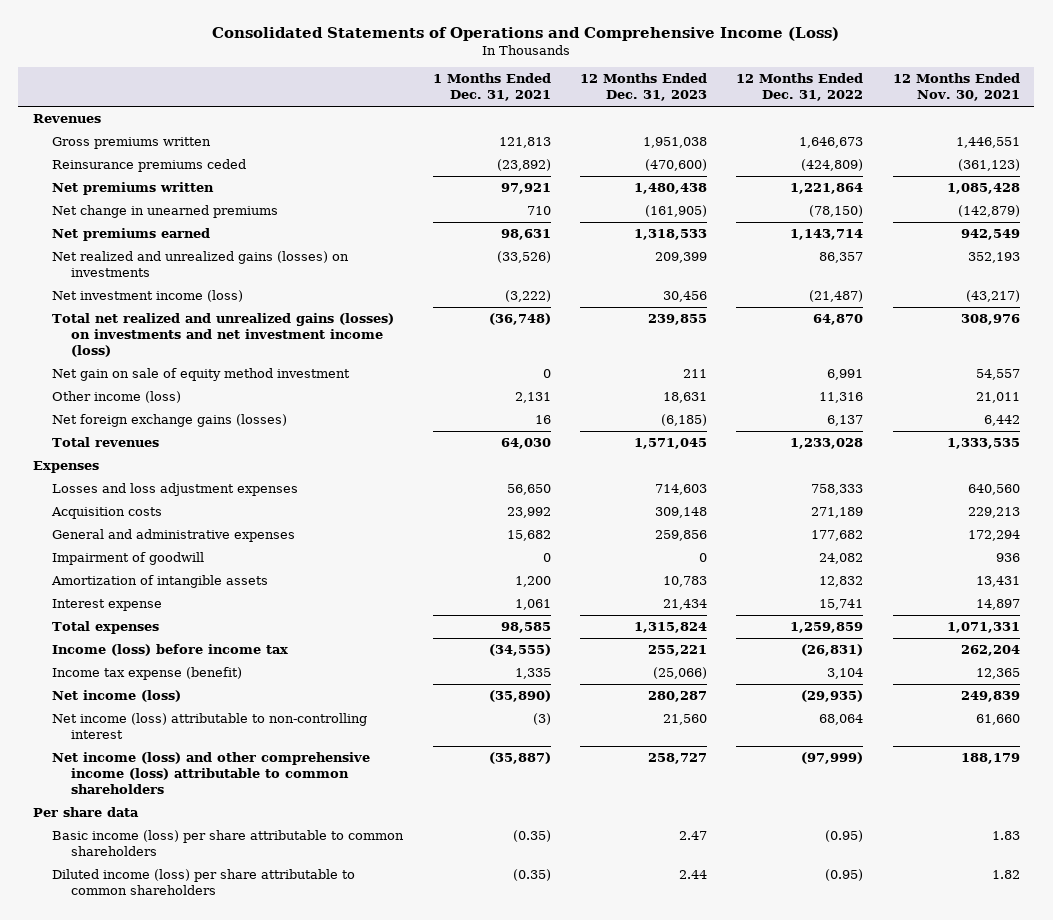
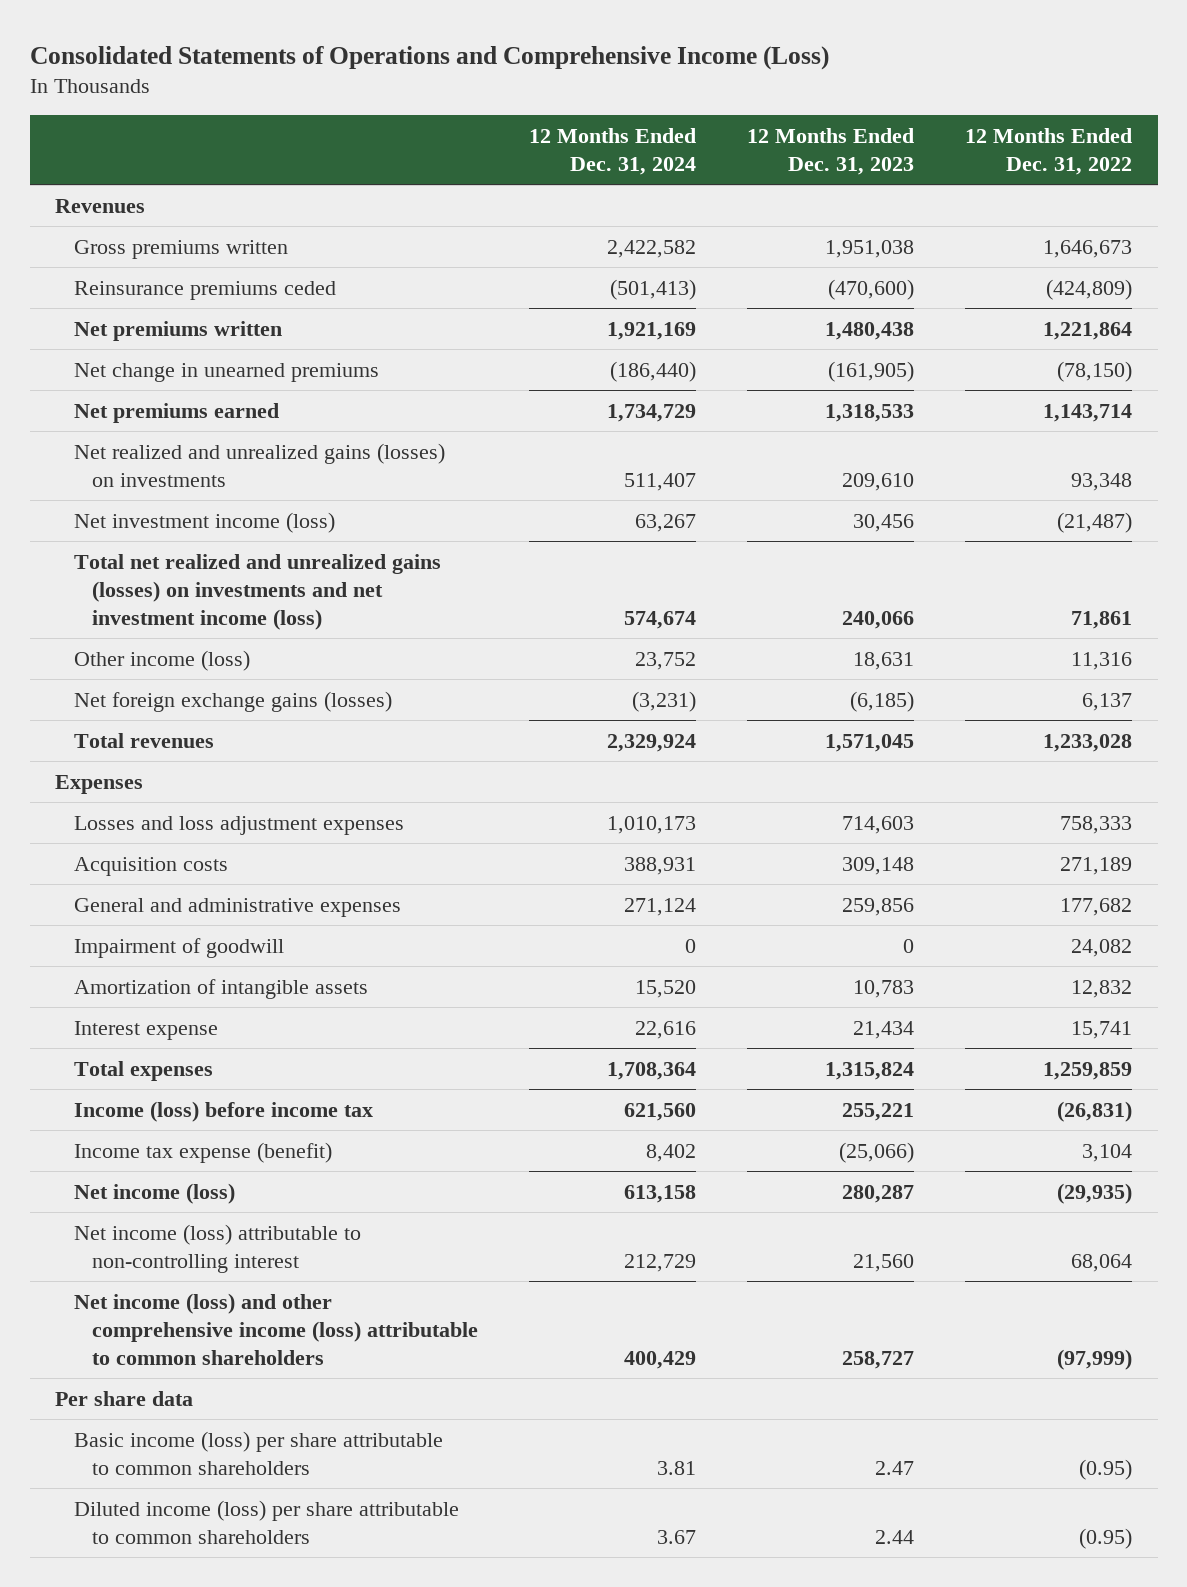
[432,73,551,102] 1 Months Ended Dec. 31, 2021 -> none
[892,73,1020,102] 12 Months Ended Nov. 30, 2021 -> none
none -> [529,127,697,175] 12 Months Ended Dec. 31, 2024
[654,252,707,264] 209,399 -> [842,472,915,491] 209,610
[819,252,864,264] 86,357 -> [1071,472,1133,491] 93,348
[52,368,351,382] Net gain on sale of equity method investment -> none
[647,314,707,326] 239,855 -> [842,610,915,629] 240,066
[813,314,864,326] 64,870 -> [1071,610,1133,629] 71,861

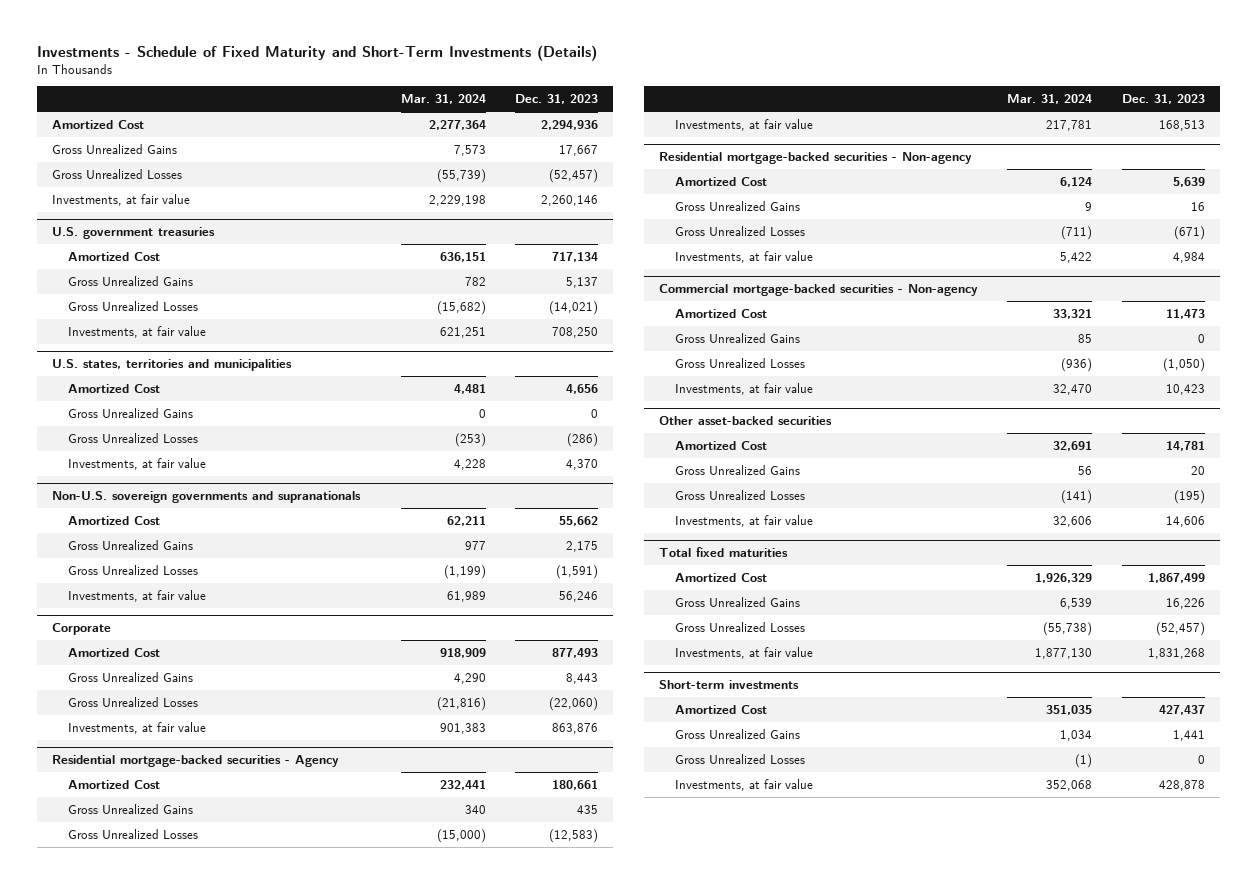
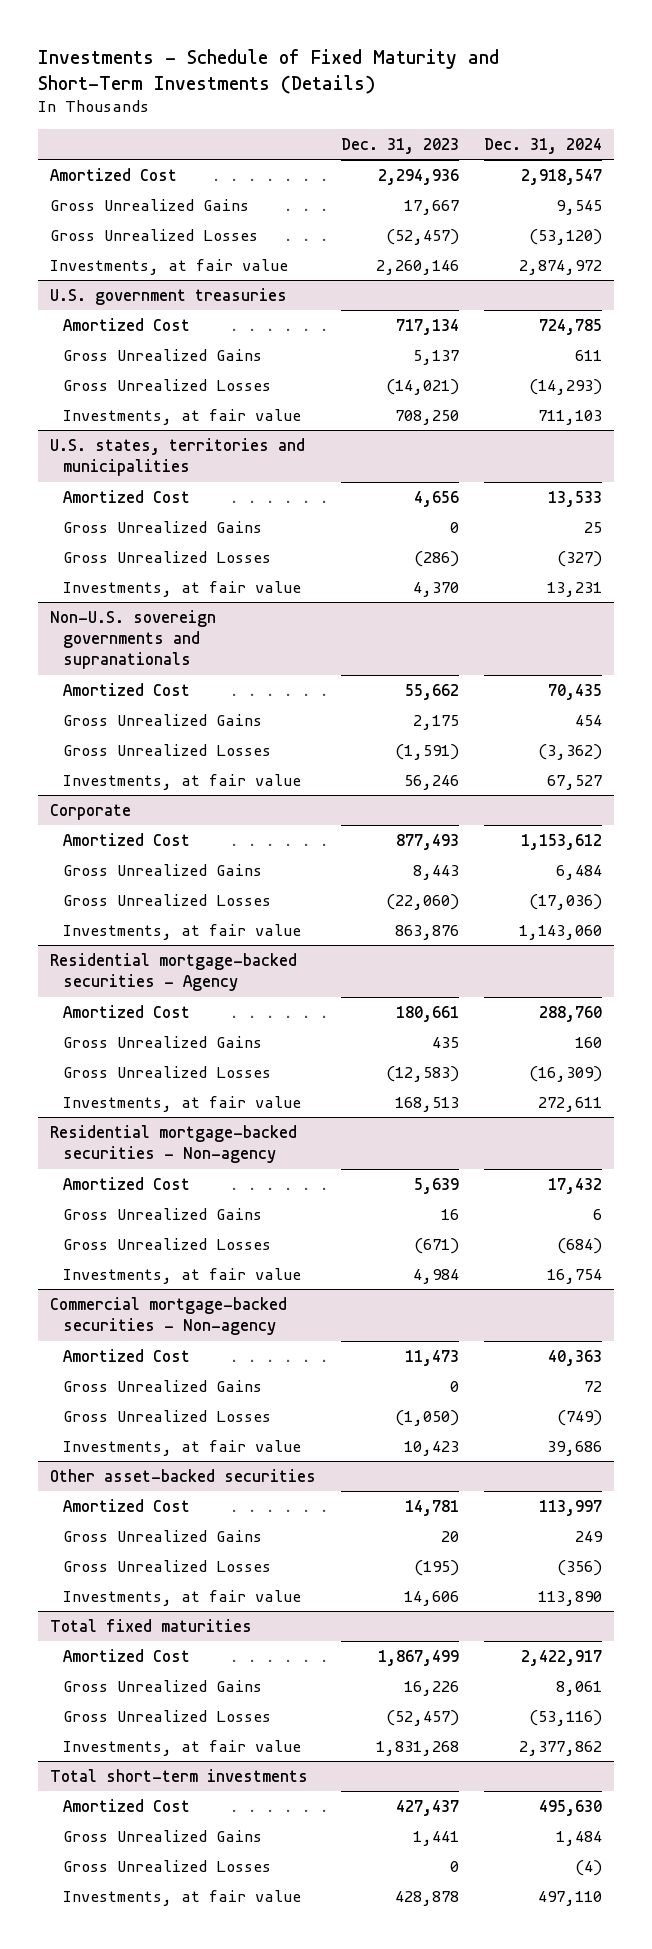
[400,94,486,105] Mar. 31, 2024 -> none
none -> [484,137,603,154] Dec. 31, 2024
[658,680,799,690] Short-term investments -> [50,1768,309,1782] Total short-term investments

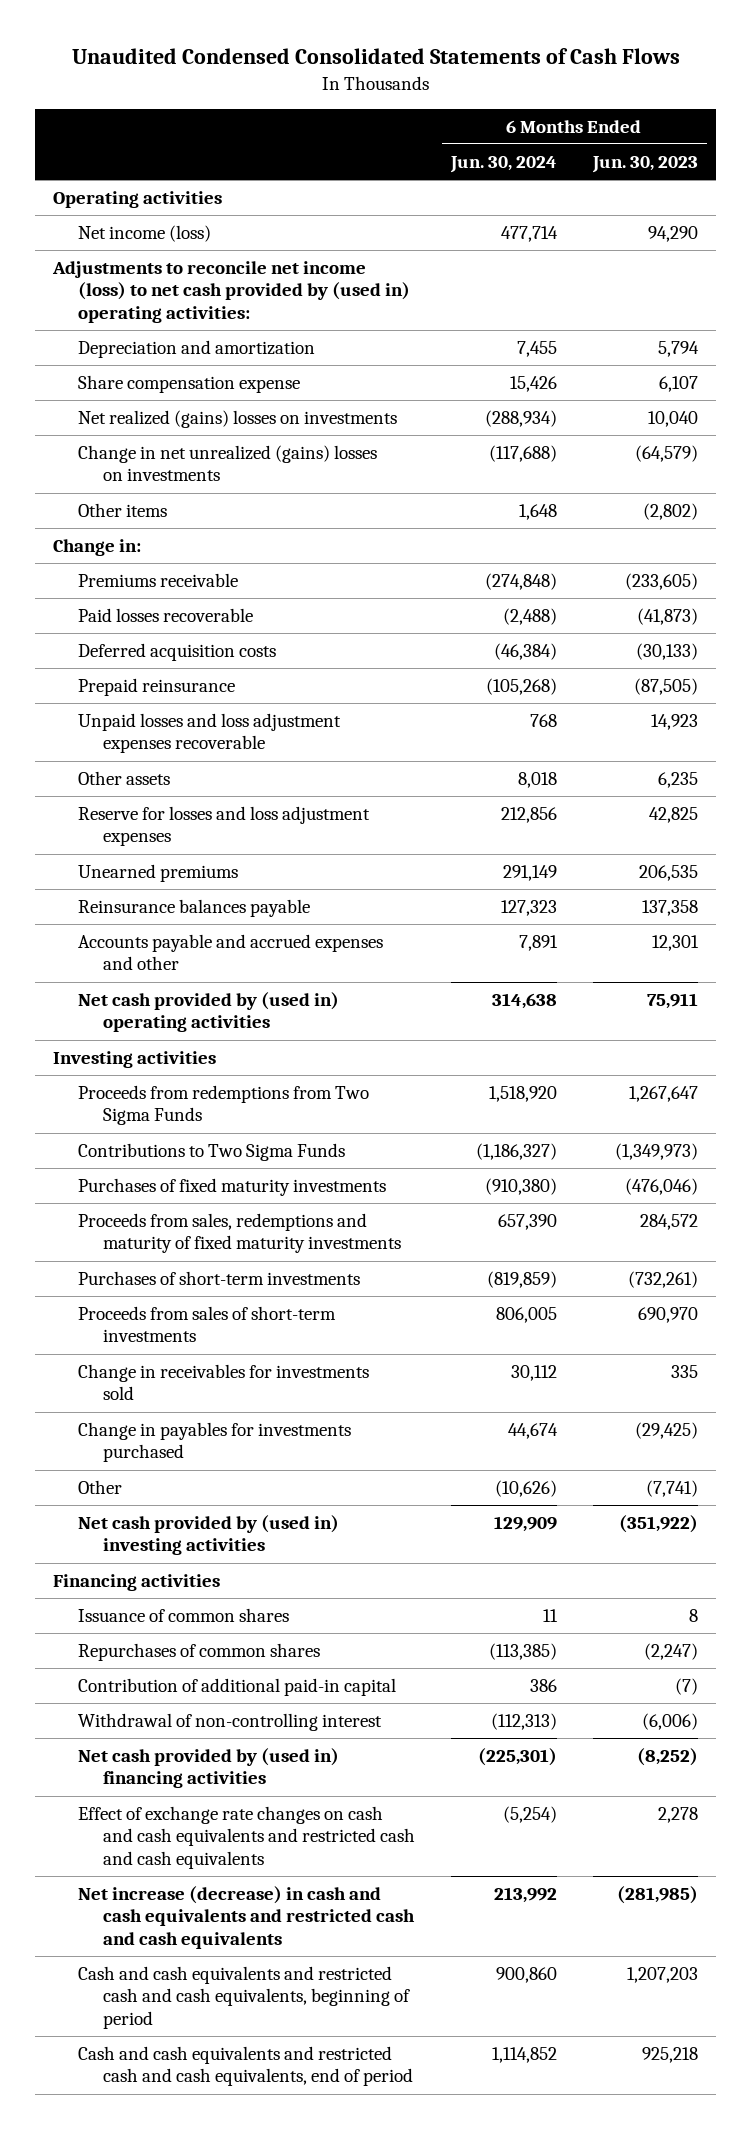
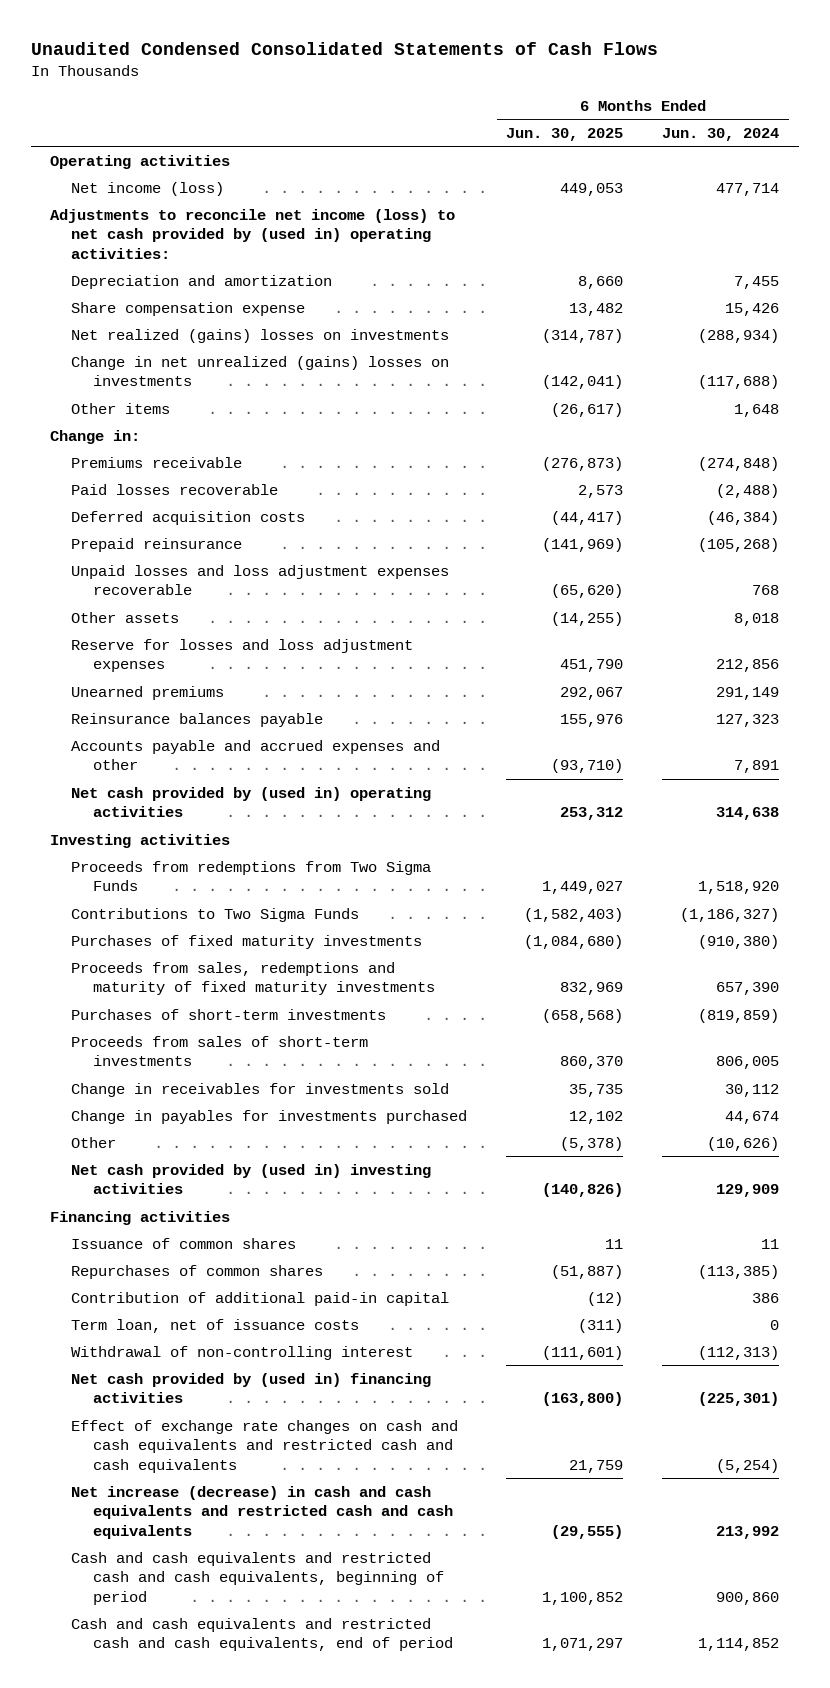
[591,155,698,173] Jun. 30, 2023 -> none
none -> [506,127,624,141] Jun. 30, 2025
none -> [71,1318,360,1333] Term loan, net of issuance costs

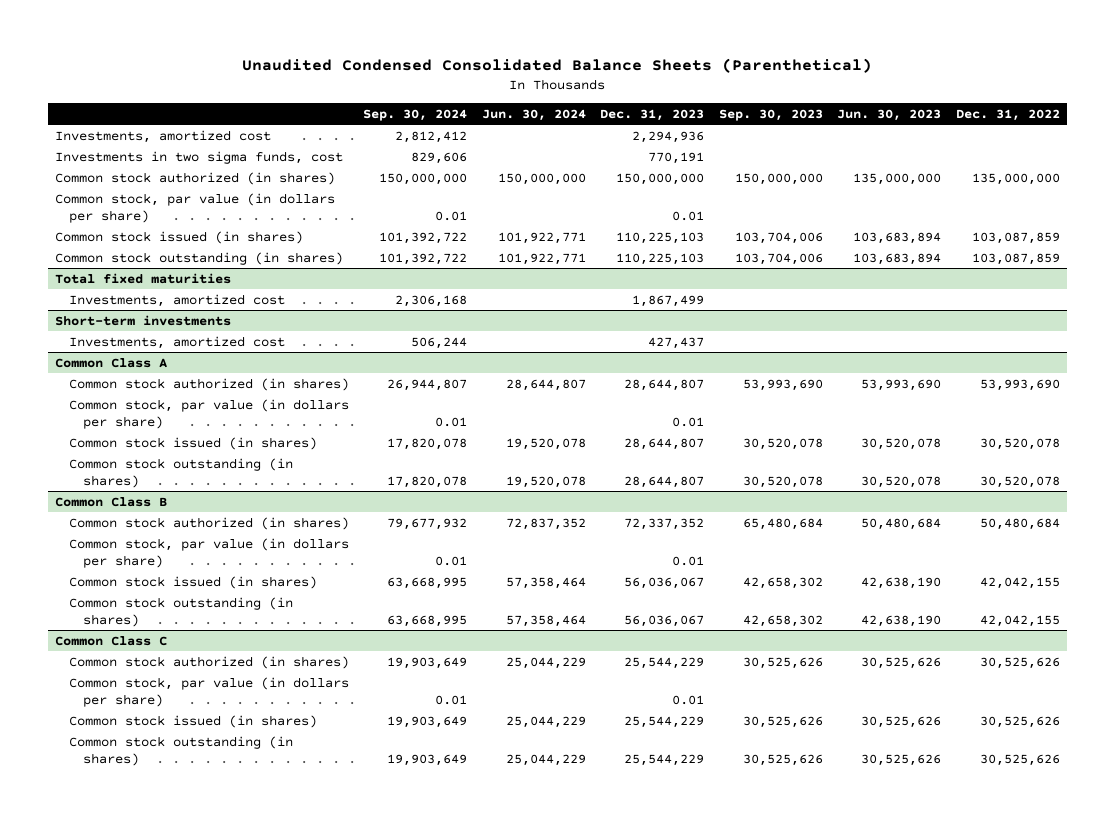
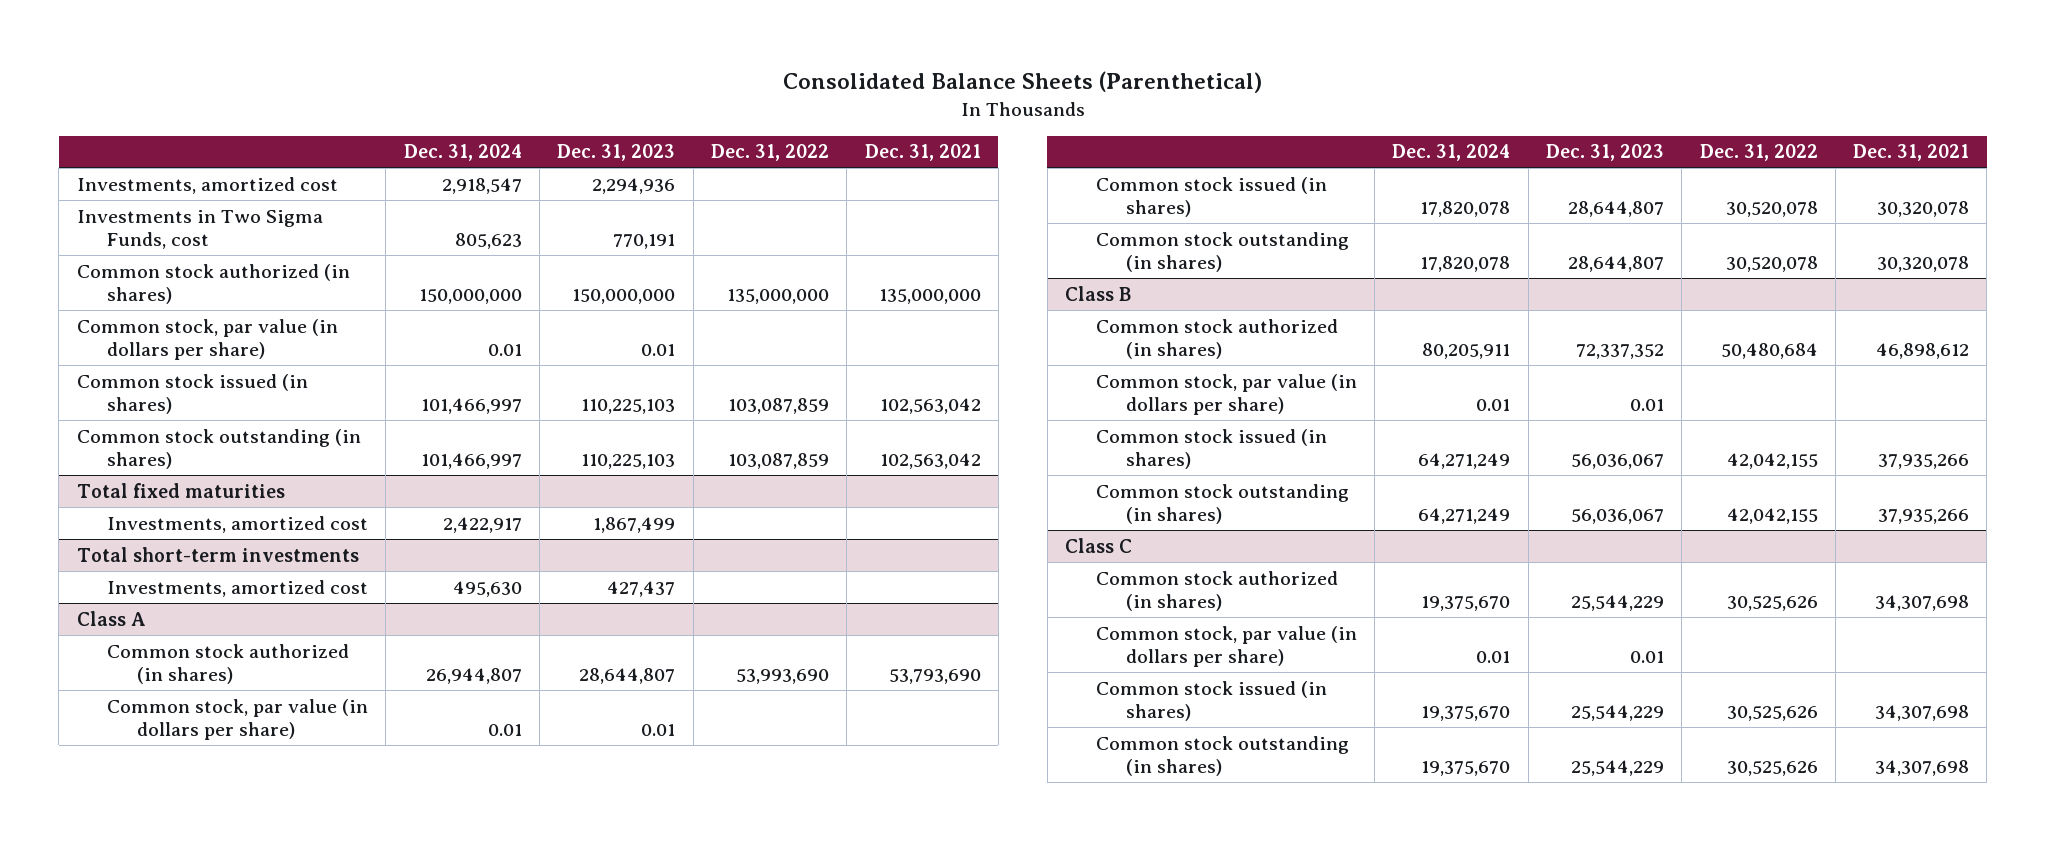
[242,57,873,73] Unaudited Condensed Consolidated Balance Sheets (Parenthetical) -> [782,71,1262,94] Consolidated Balance Sheets (Parenthetical)
[363,108,468,121] Sep. 30, 2024 -> none
[481,108,586,121] Jun. 30, 2024 -> none
[718,108,823,121] Sep. 30, 2023 -> none
[837,108,942,121] Jun. 30, 2023 -> none
none -> [403,144,522,162] Dec. 31, 2024
none -> [864,144,981,162] Dec. 31, 2021
[54,150,343,164] Investments in two sigma funds, cost -> [76,209,323,249] Investments in Two Sigma Funds, cost
[54,314,231,326] Short-term investments -> [76,546,359,562] Total short-term investments
[54,357,167,368] Common Class A -> [76,610,146,626] Class A
[54,496,167,507] Common Class B -> [1065,285,1132,301] Class B
[54,635,167,646] Common Class C -> [1065,537,1133,553] Class C

